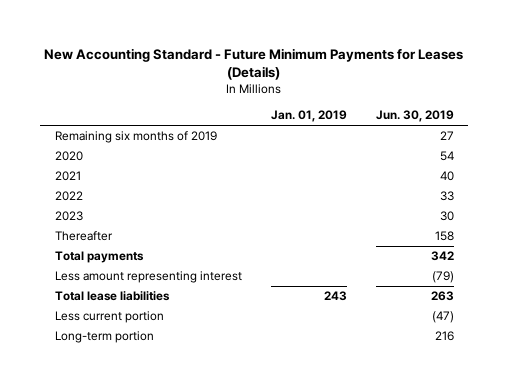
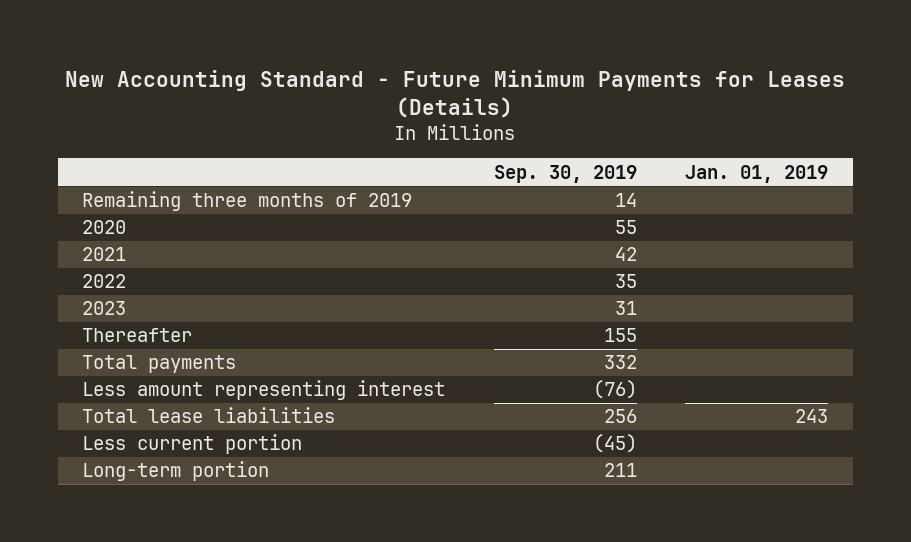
[375,110,454,123] Jun. 30, 2019 -> none
none -> [493,164,637,183] Sep. 30, 2019
[54,131,217,144] Remaining six months of 2019 -> [82,191,413,212] Remaining three months of 2019

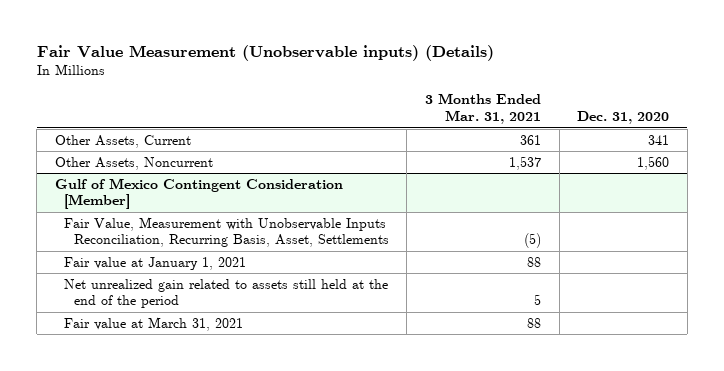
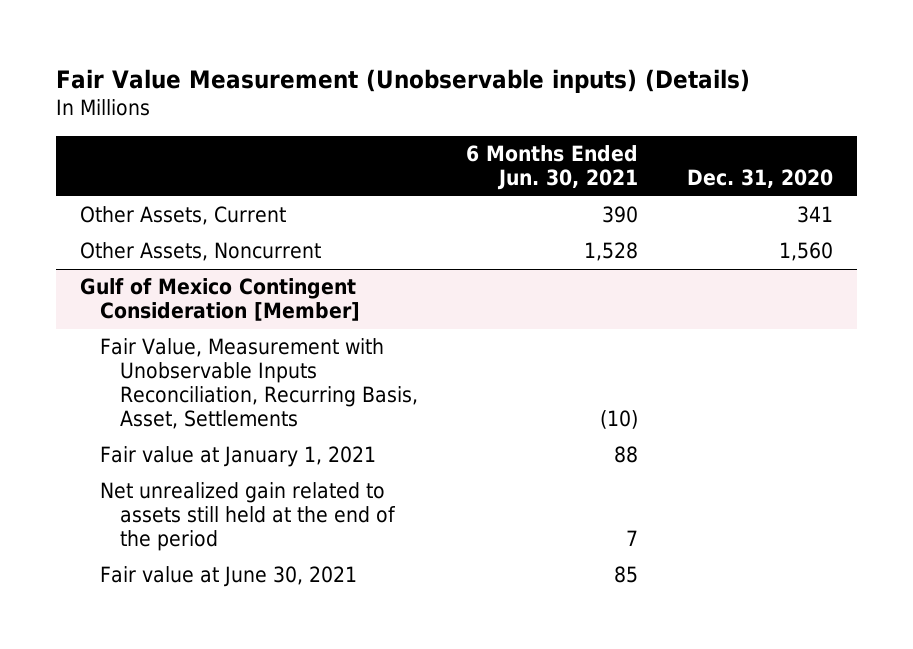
[424,93,541,125] 3 Months Ended Mar. 31, 2021 -> none
none -> [466,145,639,191] 6 Months Ended Jun. 30, 2021
[64,316,244,331] Fair value at March 31, 2021 -> [100,566,358,588] Fair value at June 30, 2021

